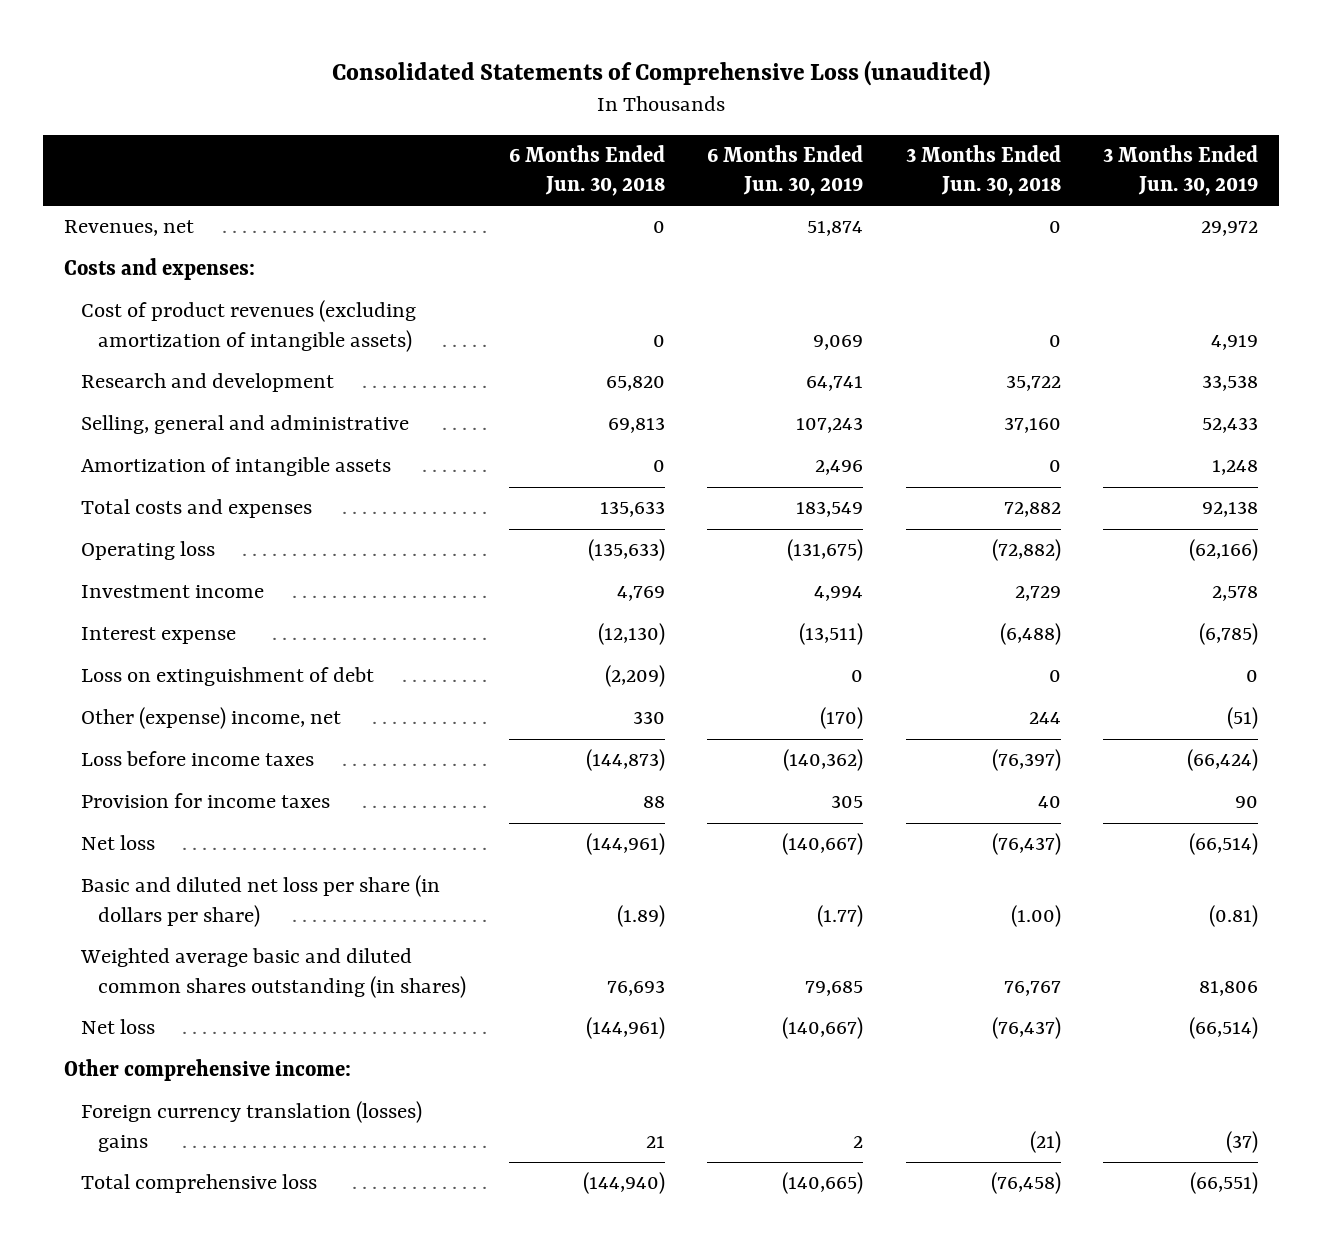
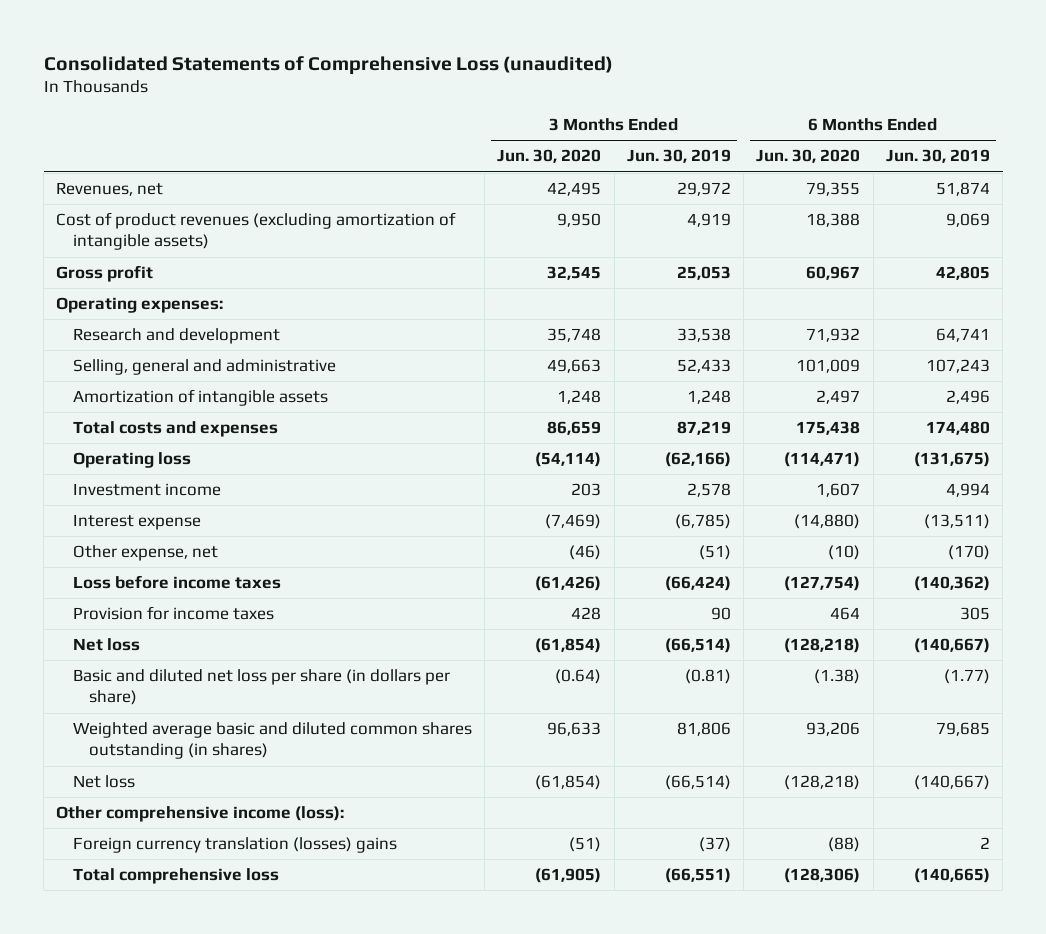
[508,145,665,197] 6 Months Ended Jun. 30, 2018 -> none
[905,145,1061,197] 3 Months Ended Jun. 30, 2018 -> none
none -> [497,149,602,164] Jun. 30, 2020
none -> [756,149,861,164] Jun. 30, 2020
[64,258,256,281] Costs and expenses: -> none
none -> [56,265,154,283] Gross profit
none -> [56,297,224,314] Operating expenses:
[796,501,864,518] 183,549 -> [925,421,990,436] 174,480
[1202,501,1259,518] 92,138 -> [676,421,731,436] 87,219
[81,667,375,687] Loss on extinguishment of debt -> none
[81,707,342,730] Other (expense) income, net -> [72,545,218,562] Other expense, net
[64,1059,352,1082] Other comprehensive income: -> [56,806,345,823] Other comprehensive income (loss):

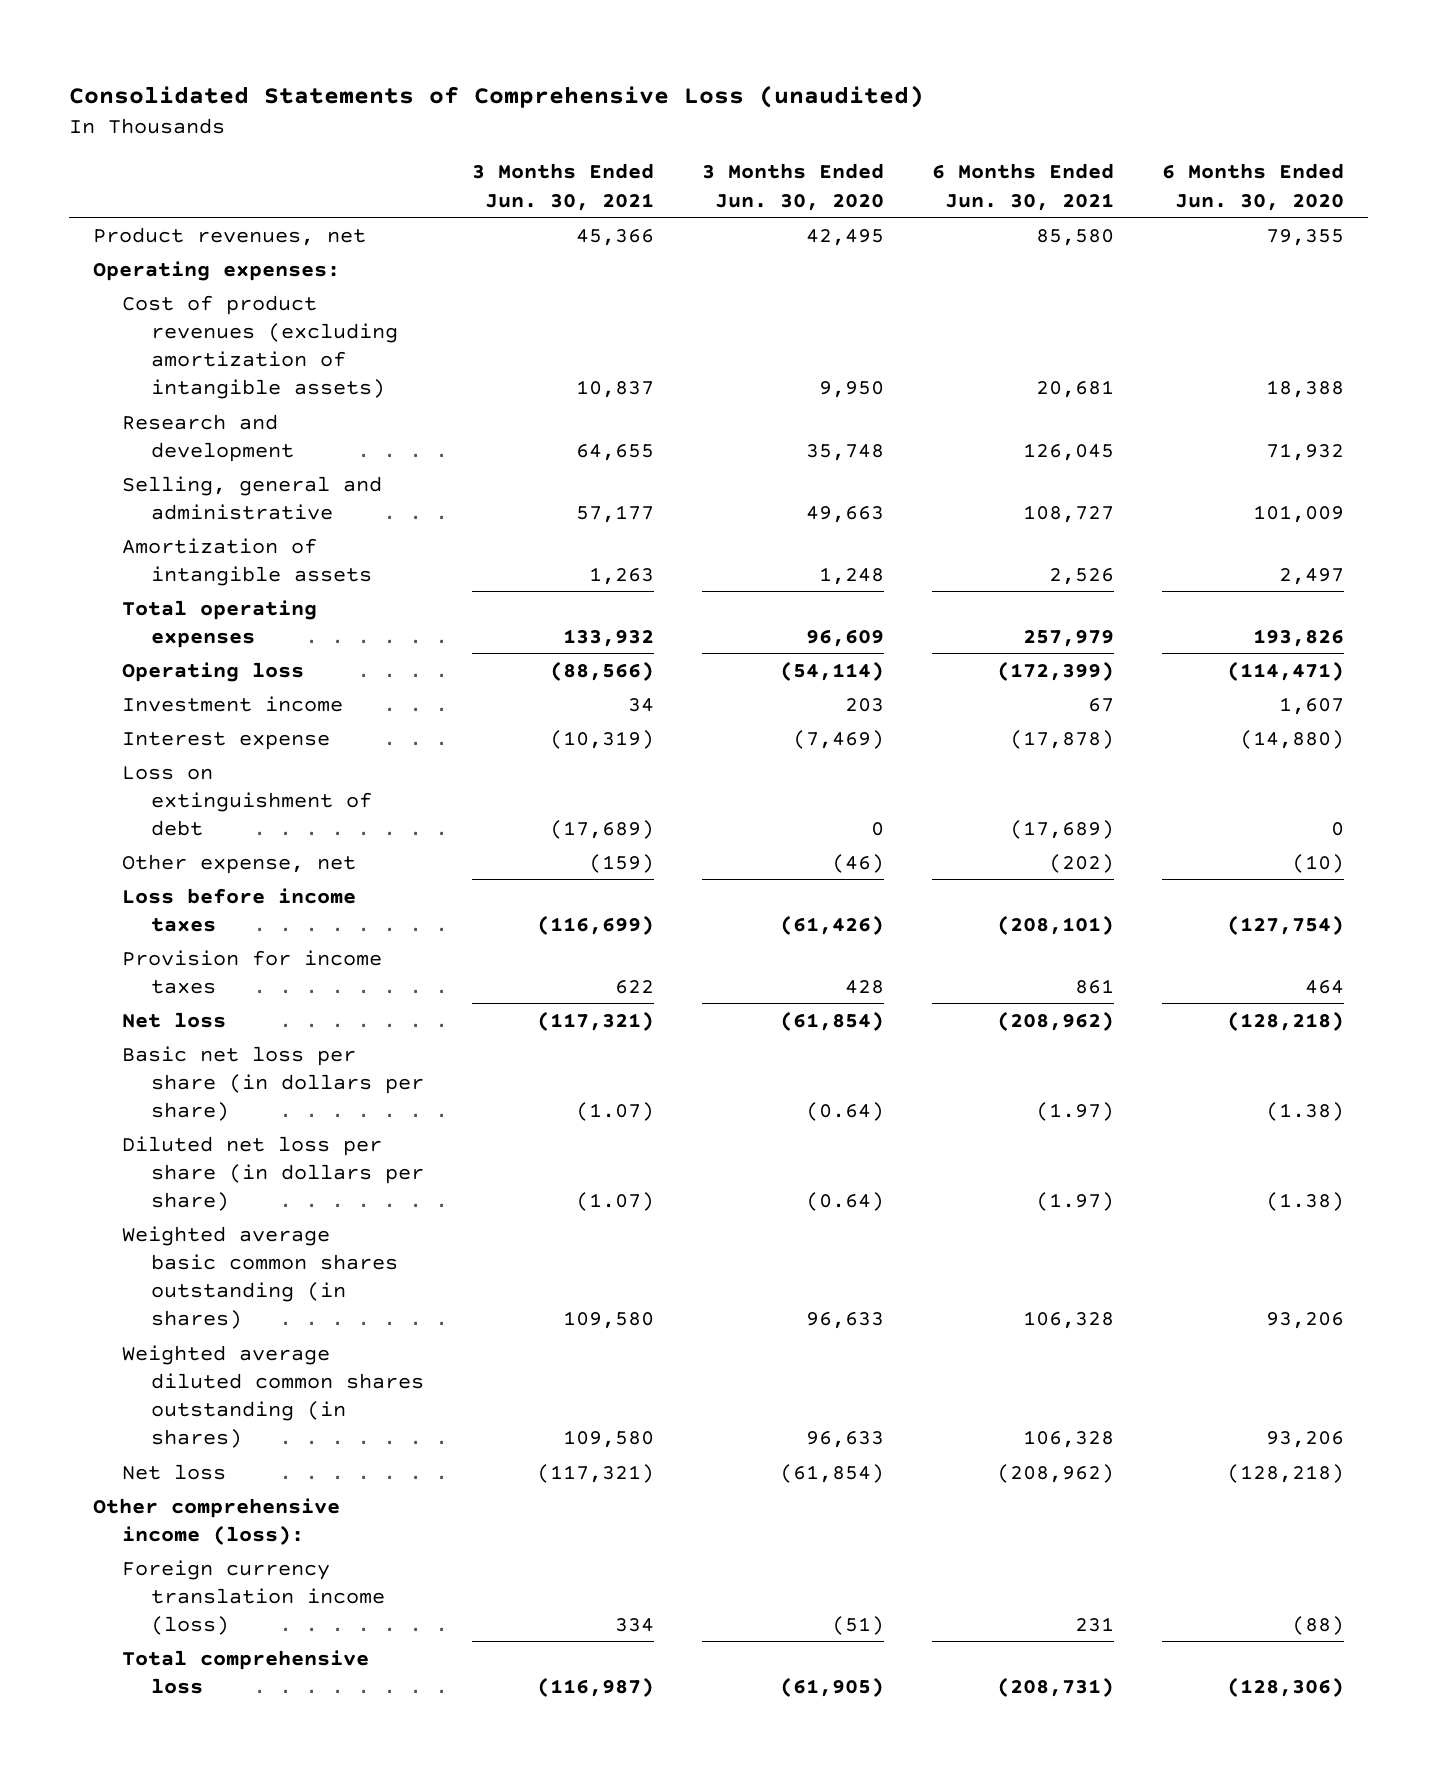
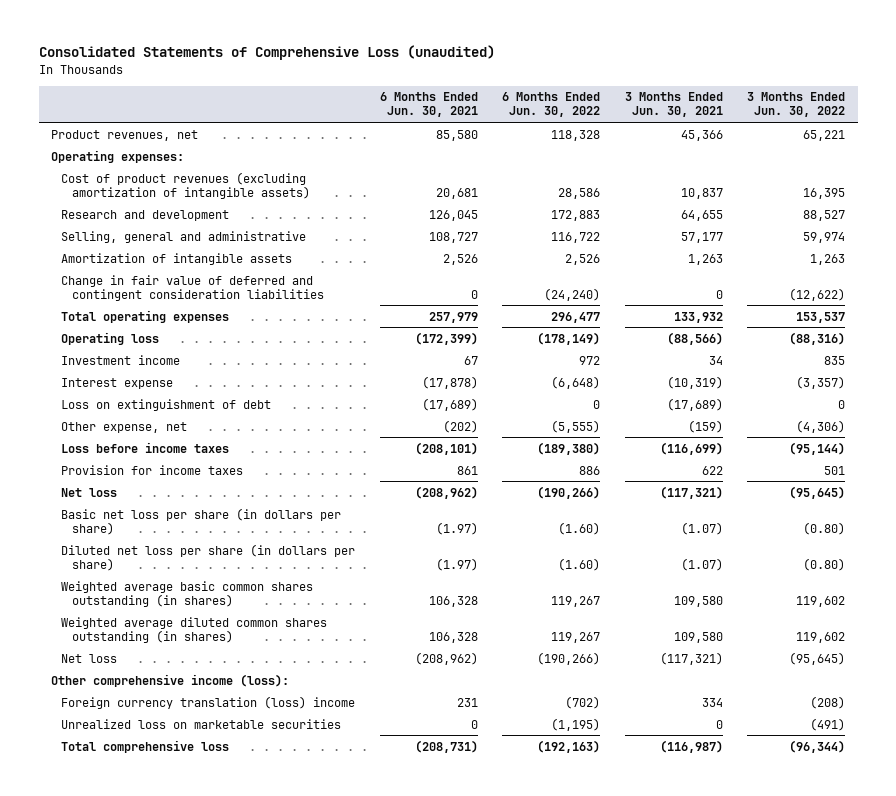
[702,163,885,211] 3 Months Ended Jun. 30, 2020 -> none
[1162,163,1345,211] 6 Months Ended Jun. 30, 2020 -> none
none -> [502,92,601,118] 6 Months Ended Jun. 30, 2022
none -> [747,92,846,118] 3 Months Ended Jun. 30, 2022
none -> [61,274,324,301] Change in fair value of deferred and contingent consideration liabilities
[122,1559,386,1635] Foreign currency translation income (loss) -> [61,695,356,709] Foreign currency translation (loss) income
none -> [61,718,342,729] Unrealized loss on marketable securities

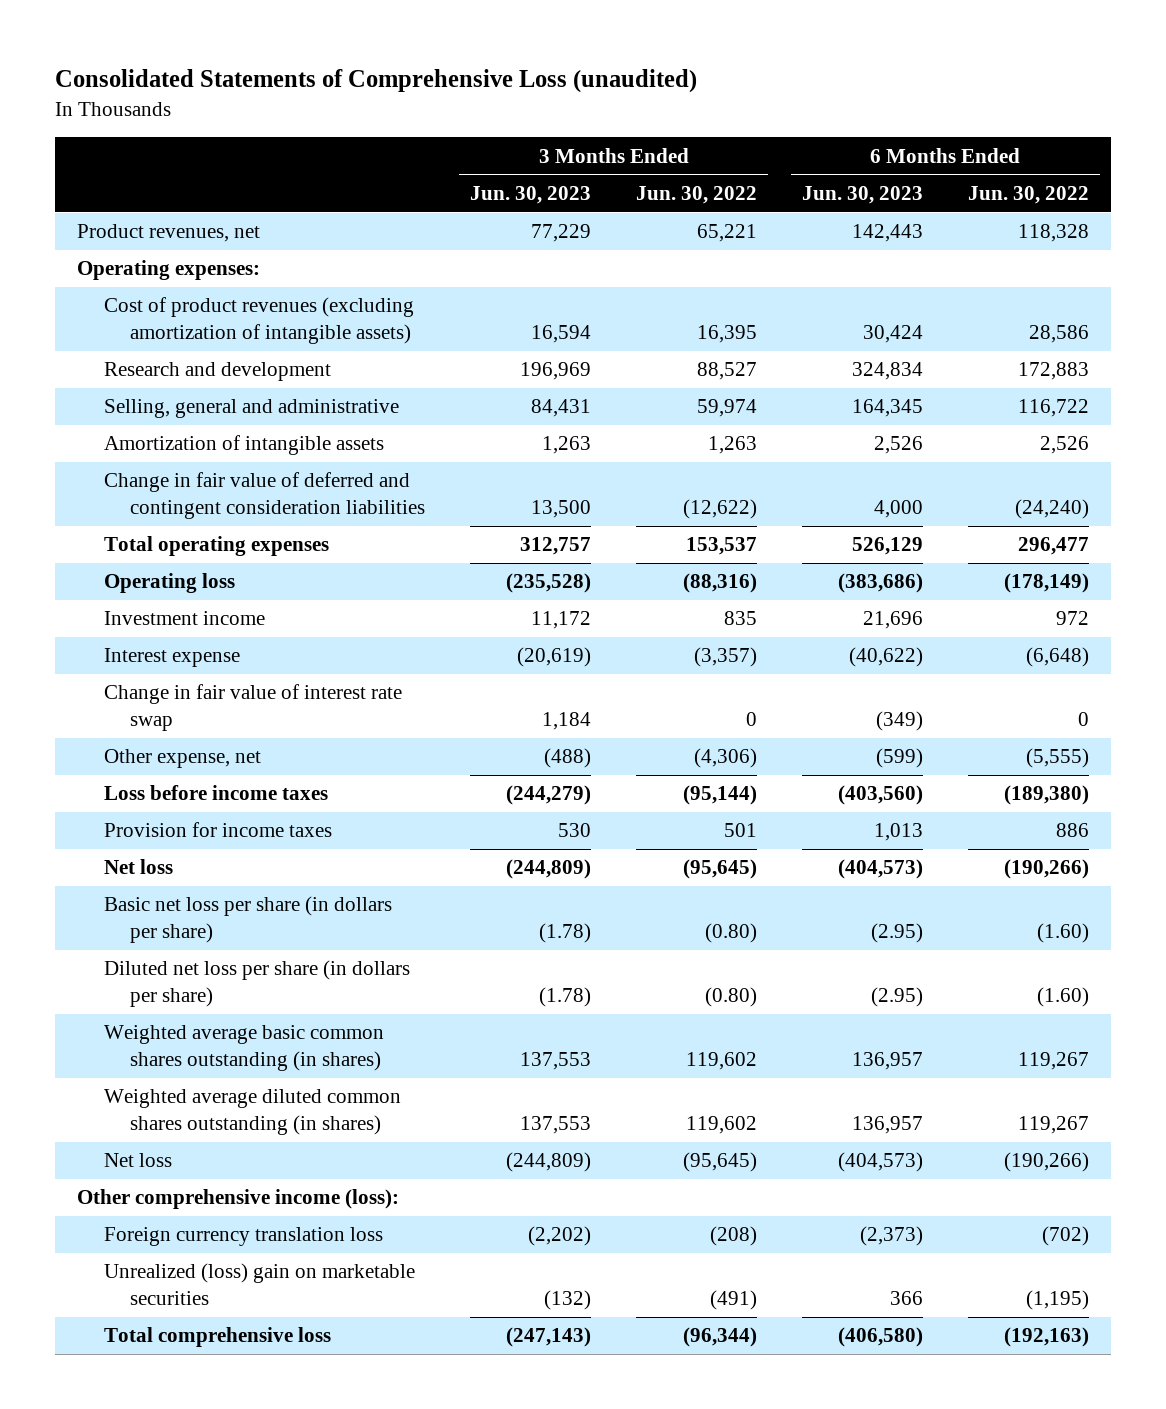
[379,92,478,118] 6 Months Ended Jun. 30, 2021 -> none
[624,92,723,118] 3 Months Ended Jun. 30, 2021 -> none
none -> [470,185,592,204] Jun. 30, 2023
none -> [801,185,923,204] Jun. 30, 2023
[61,398,272,411] Loss on extinguishment of debt -> none
none -> [103,684,402,731] Change in fair value of interest rate swap
[61,695,356,709] Foreign currency translation (loss) income -> [103,1227,383,1247] Foreign currency translation loss
[61,718,342,729] Unrealized loss on marketable securities -> [103,1263,415,1305] Unrealized (loss) gain on marketable securities

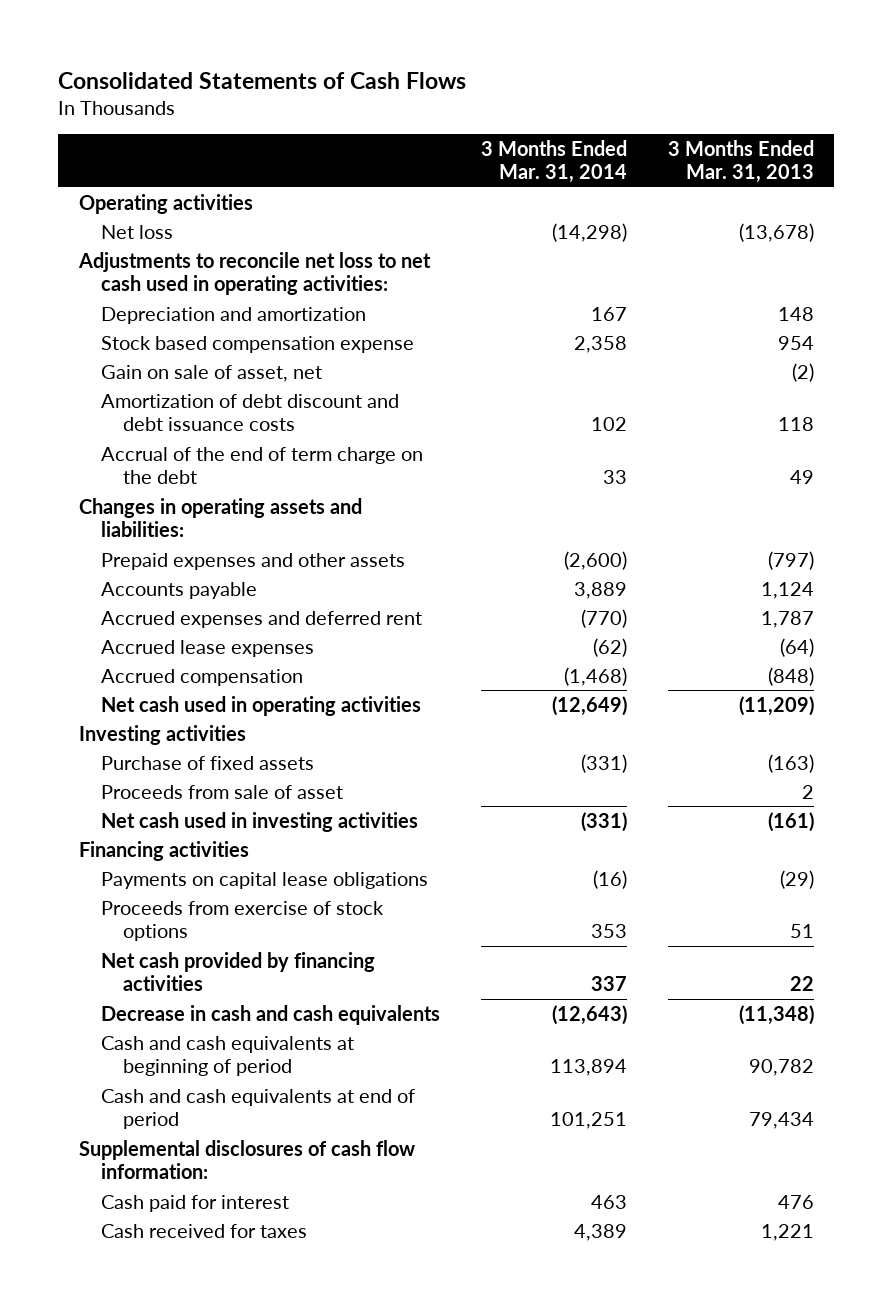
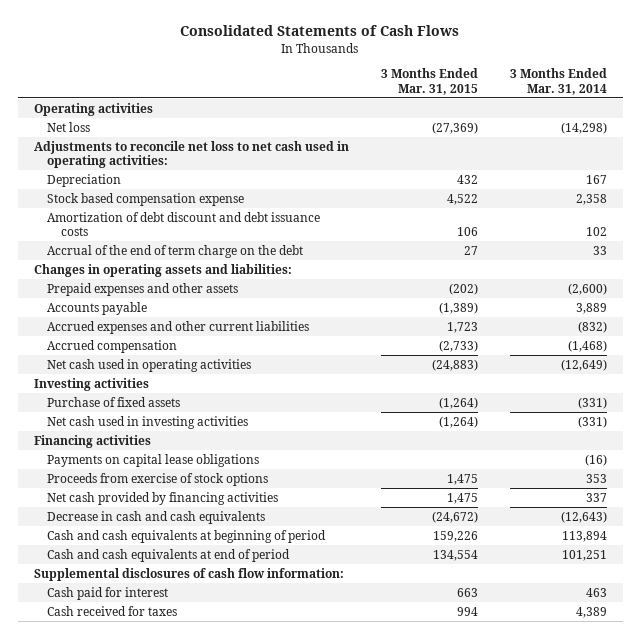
[667,139,814,184] 3 Months Ended Mar. 31, 2013 -> none
none -> [380,68,478,95] 3 Months Ended Mar. 31, 2015
[100,306,366,324] Depreciation and amortization -> [47,173,122,187] Depreciation
[100,364,322,382] Gain on sale of asset, net -> none
[100,610,422,628] Accrued expenses and deferred rent -> none
[100,639,314,657] Accrued lease expenses -> none
none -> [47,320,310,334] Accrued expenses and other current liabilities
[100,784,343,799] Proceeds from sale of asset -> none

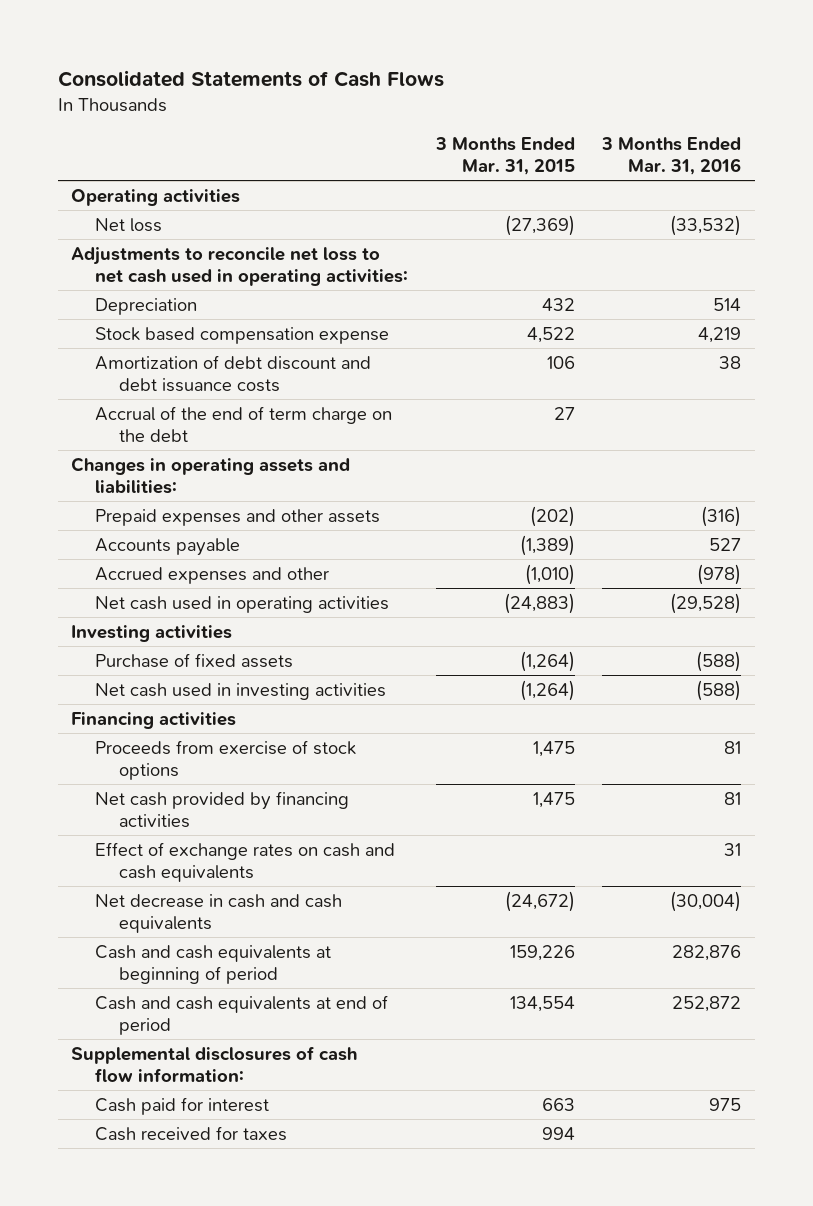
[510,68,608,95] 3 Months Ended Mar. 31, 2014 -> none
none -> [601,136,742,176] 3 Months Ended Mar. 31, 2016
[47,339,178,353] Accrued compensation -> none
[47,320,310,334] Accrued expenses and other current liabilities -> [95,566,330,584] Accrued expenses and other
[446,321,478,333] 1,723 -> [524,563,575,585] (1,010)
[47,453,260,467] Payments on capital lease obligations -> none
none -> [95,841,396,883] Effect of exchange rates on cash and cash equivalents
[47,510,266,524] Decrease in cash and cash equivalents -> [95,893,343,934] Net decrease in cash and cash equivalents

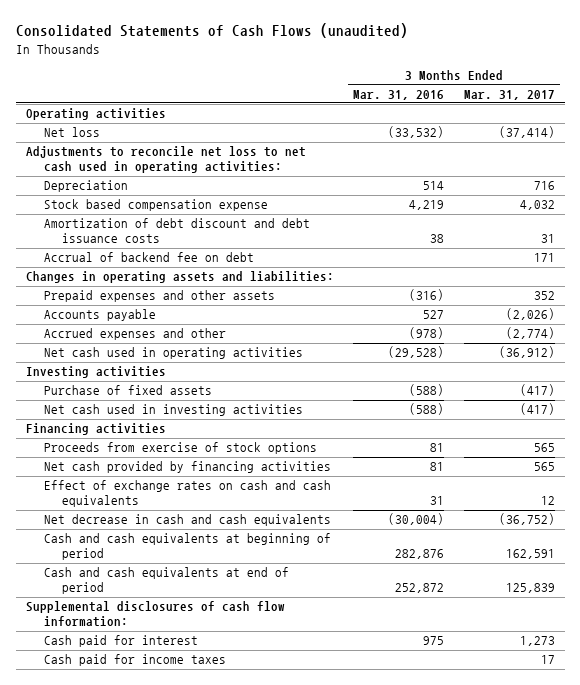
[57,69,444,87] Consolidated Statements of Cash Flows -> [15,23,408,39] Consolidated Statements of Cash Flows (unaudited)
[434,136,575,176] 3 Months Ended Mar. 31, 2015 -> none
none -> [463,89,555,100] Mar. 31, 2017
[95,405,393,443] Accrual of the end of term charge on the debt -> [43,252,254,263] Accrual of backend fee on debt
[95,1125,288,1141] Cash received for taxes -> [43,654,226,667] Cash paid for income taxes

